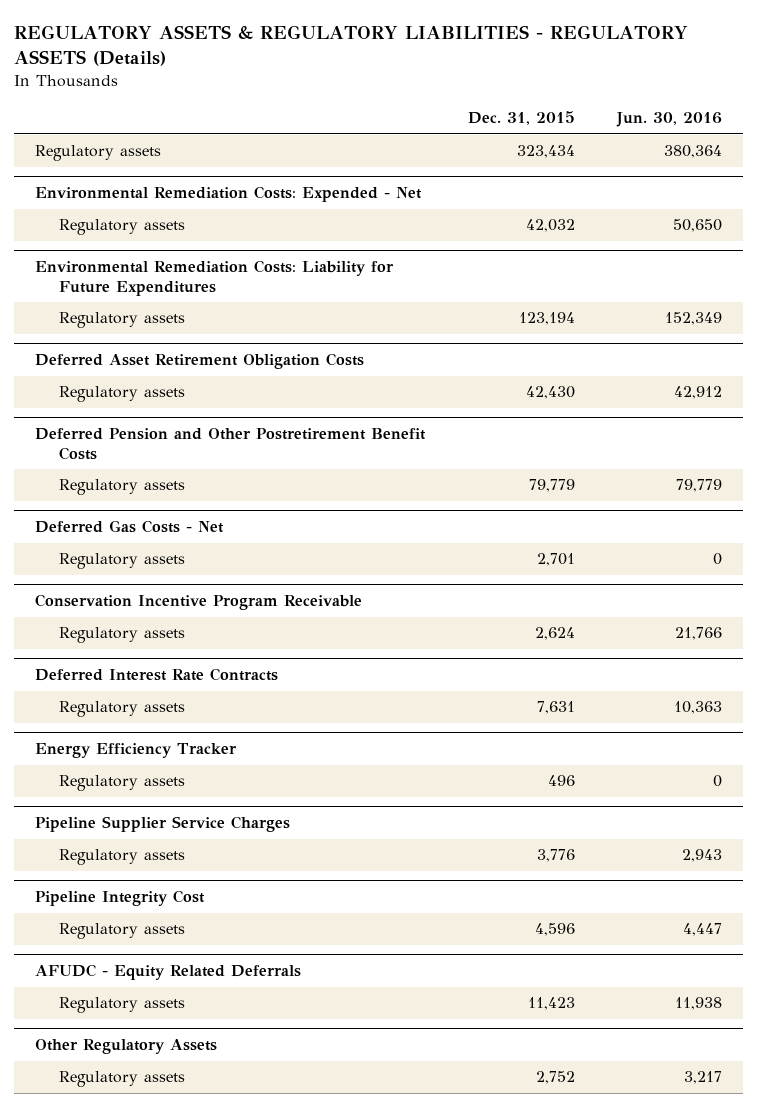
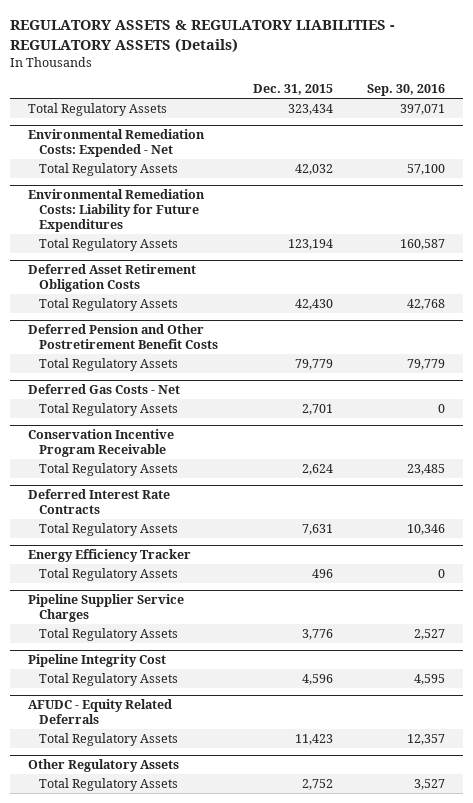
[615,112,722,128] Jun. 30, 2016 -> none
none -> [367,84,446,97] Sep. 30, 2016
[35,145,162,162] Regulatory assets -> [27,102,167,116] Total Regulatory Assets
[59,219,186,236] Regulatory assets -> [38,162,178,176] Total Regulatory Assets
[59,312,186,329] Regulatory assets -> [38,237,178,251] Total Regulatory Assets
[59,386,186,403] Regulatory assets -> [38,297,178,311] Total Regulatory Assets
[59,479,186,496] Regulatory assets -> [38,357,178,371] Total Regulatory Assets
[59,553,186,570] Regulatory assets -> [38,402,178,416] Total Regulatory Assets
[59,627,186,644] Regulatory assets -> [38,462,178,476] Total Regulatory Assets
[59,701,186,718] Regulatory assets -> [38,522,178,536] Total Regulatory Assets
[59,775,186,792] Regulatory assets -> [38,567,178,581] Total Regulatory Assets
[59,849,186,866] Regulatory assets -> [38,627,178,641] Total Regulatory Assets
[59,923,186,940] Regulatory assets -> [38,672,178,686] Total Regulatory Assets
[59,997,186,1014] Regulatory assets -> [38,732,178,746] Total Regulatory Assets
[59,1071,186,1088] Regulatory assets -> [38,777,178,791] Total Regulatory Assets

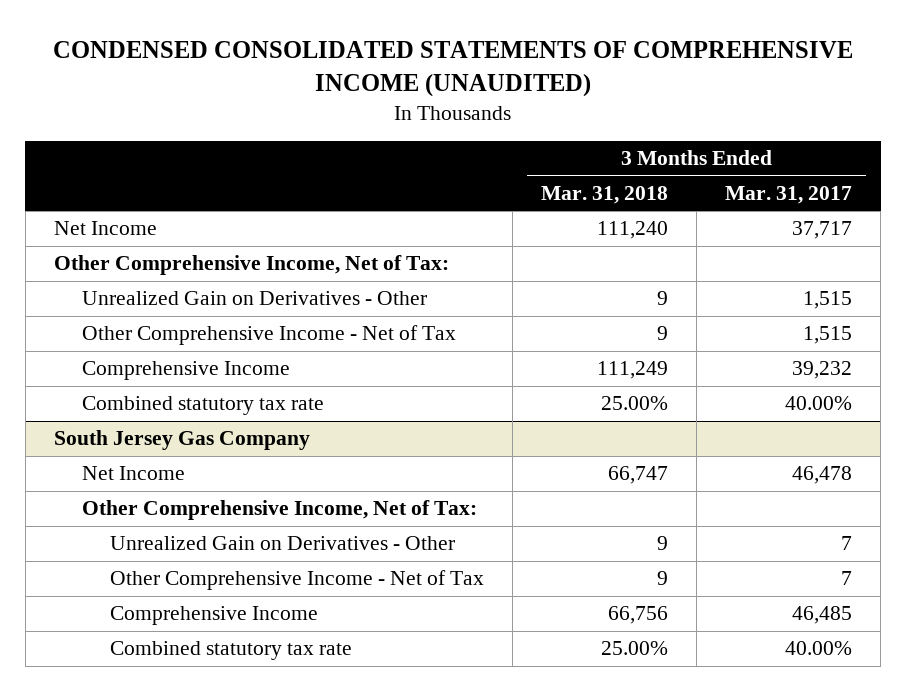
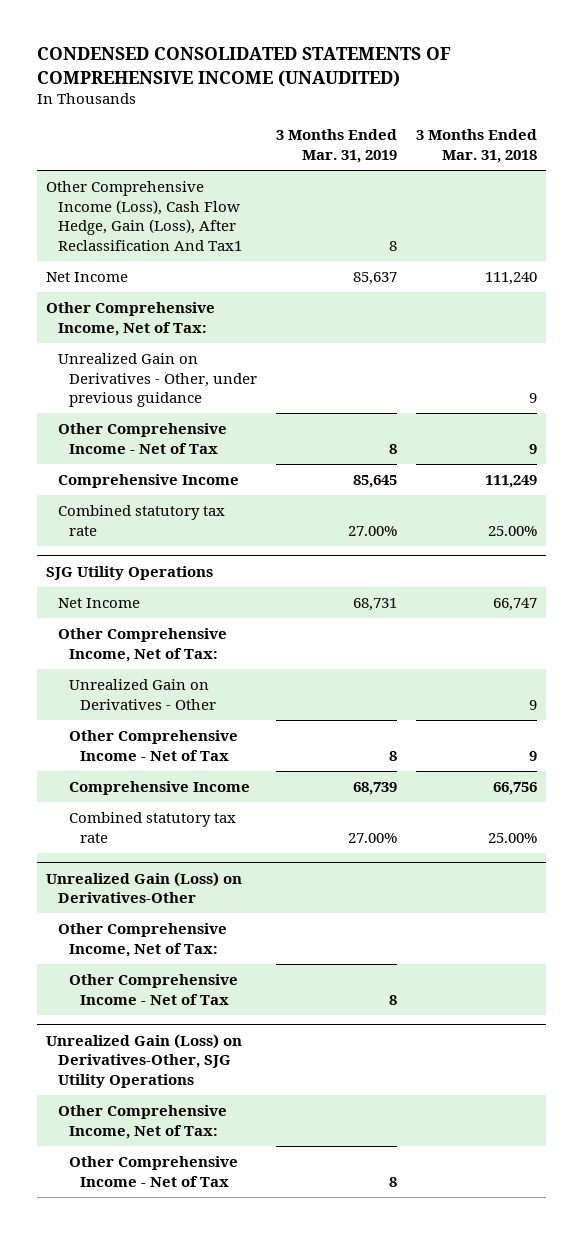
[725,186,853,205] Mar. 31, 2017 -> none
none -> [275,129,397,163] 3 Months Ended Mar. 31, 2019
none -> [46,181,242,251] Other Comprehensive Income (Loss), Cash Flow Hedge, Gain (Loss), After Reclassification And Tax1
[82,291,428,306] Unrealized Gain on Derivatives - Other -> [57,353,257,408] Unrealized Gain on Derivatives - Other, under previous guidance
[53,430,310,451] South Jersey Gas Company -> [46,565,214,580] SJG Utility Operations
none -> [46,871,243,904] Unrealized Gain (Loss) on Derivatives-Other
none -> [57,923,227,957] Other Comprehensive Income, Net of Tax:
none -> [68,974,238,1005] Other Comprehensive Income - Net of Tax
none -> [46,1033,243,1088] Unrealized Gain (Loss) on Derivatives-Other, SJG Utility Operations
none -> [57,1105,227,1139] Other Comprehensive Income, Net of Tax:
none -> [68,1156,238,1187] Other Comprehensive Income - Net of Tax

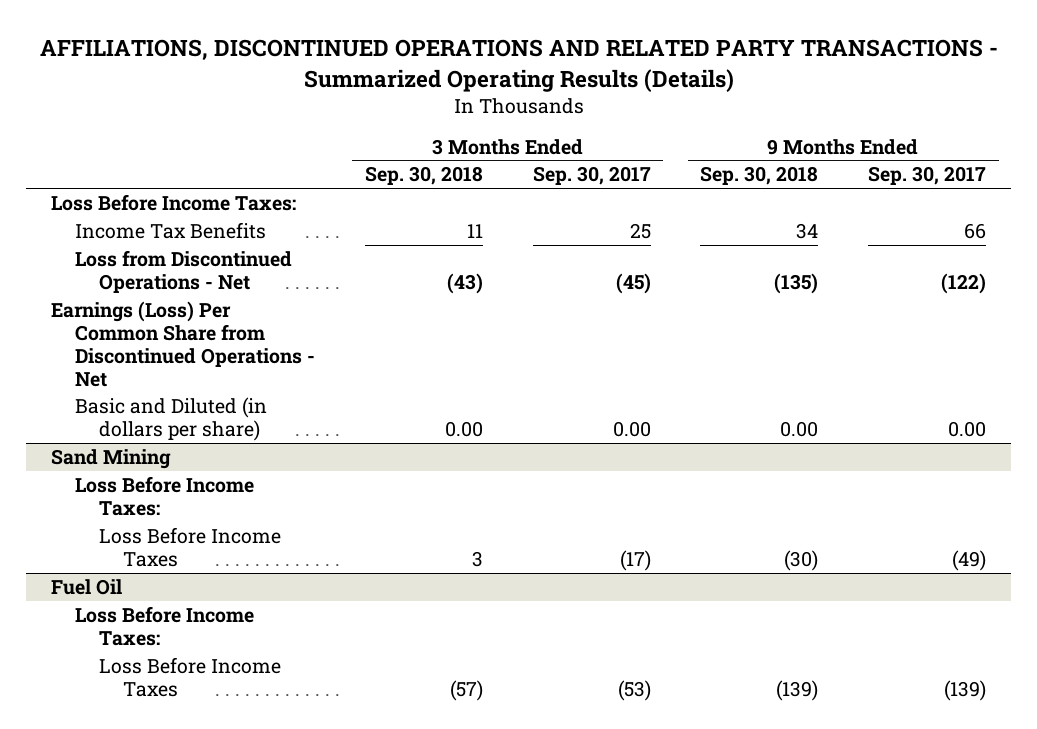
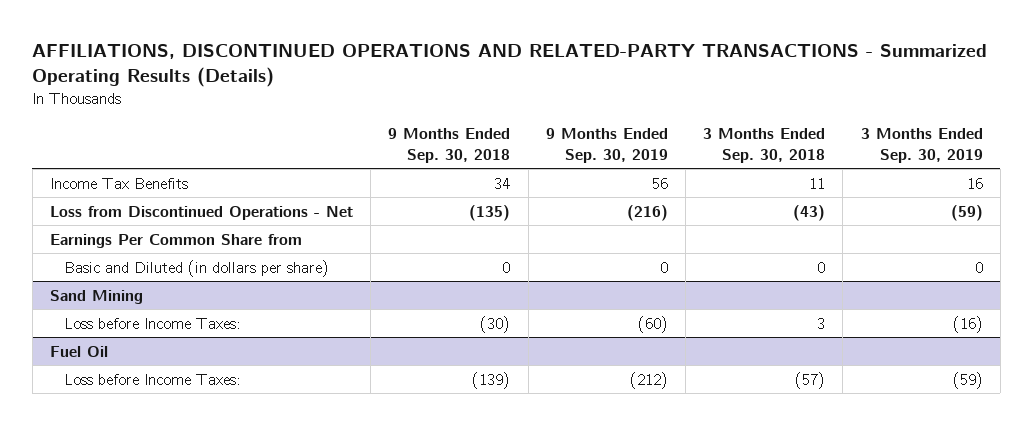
[39,39,998,92] AFFILIATIONS, DISCONTINUED OPERATIONS AND RELATED PARTY TRANSACTIONS - Summarized Operating Results (Details) -> [32,44,988,88] AFFILIATIONS, DISCONTINUED OPERATIONS AND RELATED-PARTY TRANSACTIONS - Summarized Operating Results (Details)
[532,166,651,186] Sep. 30, 2017 -> none
[868,166,987,186] Sep. 30, 2017 -> none
none -> [545,128,668,163] 9 Months Ended Sep. 30, 2019
none -> [860,128,983,163] 3 Months Ended Sep. 30, 2019
[50,193,296,211] Loss Before Income Taxes: -> none
[50,300,315,387] Earnings (Loss) Per Common Share from Discontinued Operations - Net -> [49,233,302,248] Earnings Per Common Share from
[444,420,483,437] 0.00 -> [817,261,826,273] 0
[780,420,819,437] 0.00 -> [502,261,511,273] 0
[74,475,254,516] Loss Before Income Taxes: -> none
[98,526,281,567] Loss Before Income Taxes -> [63,317,241,329] Loss before Income Taxes:
[74,605,254,646] Loss Before Income Taxes: -> none
[98,656,281,697] Loss Before Income Taxes -> [63,373,241,385] Loss before Income Taxes:

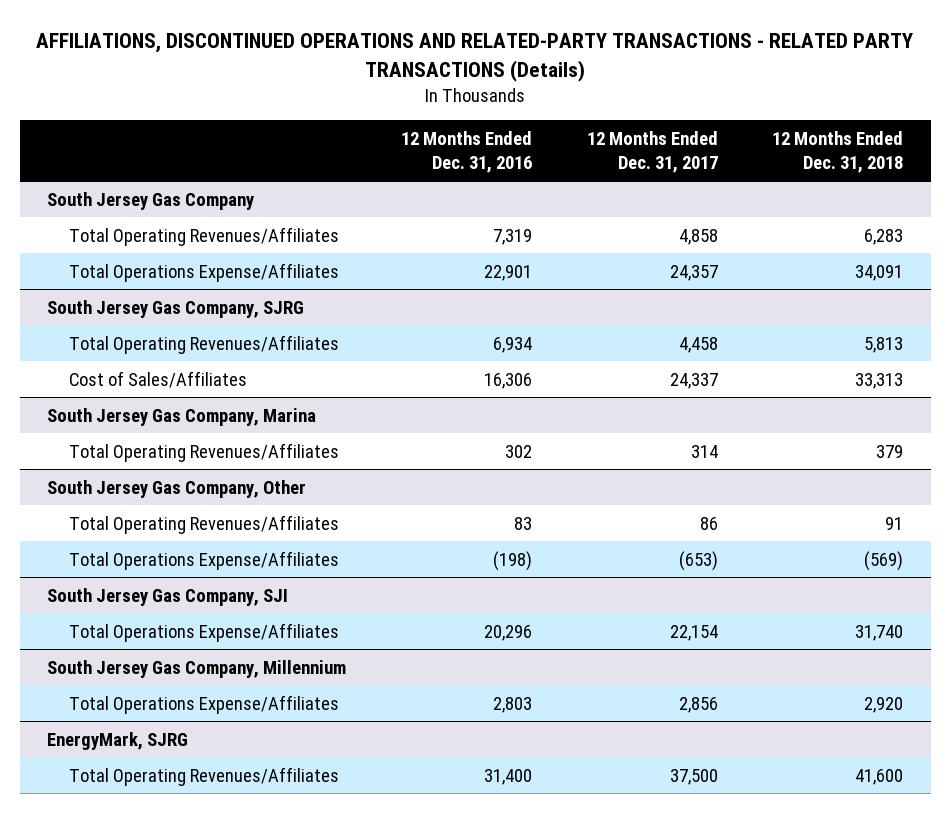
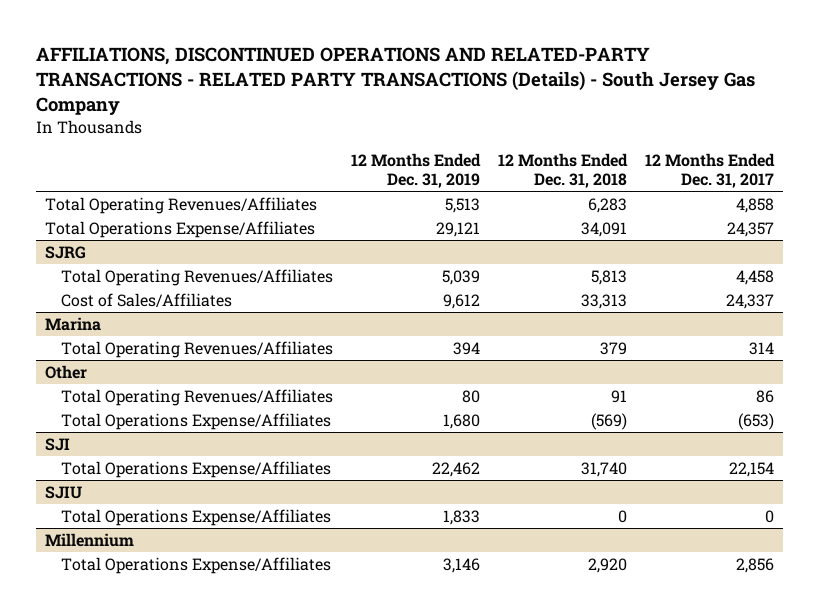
[36,33,914,83] AFFILIATIONS, DISCONTINUED OPERATIONS AND RELATED-PARTY TRANSACTIONS - RELATED PARTY TRANSACTIONS (Details) -> [35,46,755,115] AFFILIATIONS, DISCONTINUED OPERATIONS AND RELATED-PARTY TRANSACTIONS - RELATED PARTY TRANSACTIONS (Details) - South Jersey Gas Company
[400,131,532,173] 12 Months Ended Dec. 31, 2016 -> none
none -> [351,153,482,189] 12 Months Ended Dec. 31, 2019
[47,191,255,210] South Jersey Gas Company -> none
[47,299,305,318] South Jersey Gas Company, SJRG -> none
none -> [44,245,86,259] SJRG
[47,407,317,426] South Jersey Gas Company, Marina -> none
none -> [44,316,101,331] Marina
[47,479,307,498] South Jersey Gas Company, Other -> none
none -> [44,364,87,379] Other
[47,587,289,606] South Jersey Gas Company, SJI -> none
none -> [44,437,70,451] SJI
[47,659,347,678] South Jersey Gas Company, Millennium -> none
none -> [44,485,82,499] SJIU
none -> [61,508,332,526] Total Operations Expense/Affiliates
none -> [44,532,134,547] Millennium
[47,731,189,750] EnergyMark, SJRG -> none
[68,766,339,786] Total Operating Revenues/Affiliates -> none

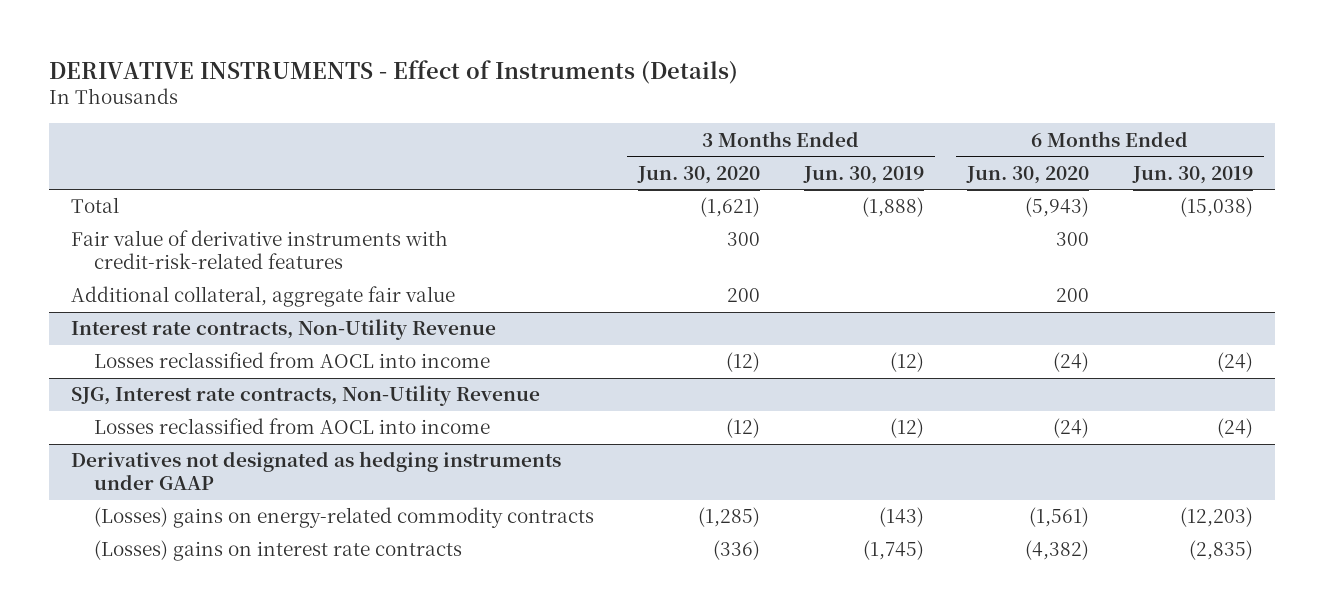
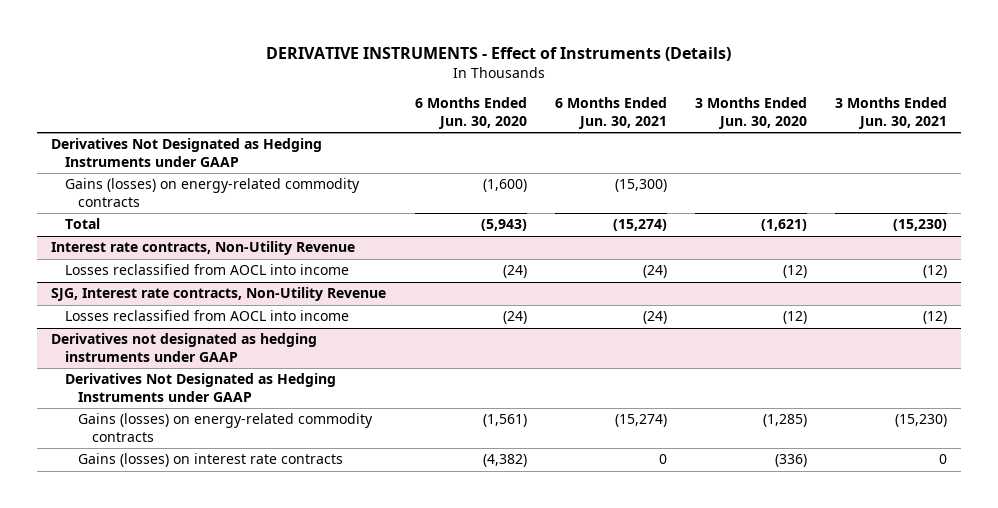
[802,165,924,184] Jun. 30, 2019 -> none
[1131,165,1253,184] Jun. 30, 2019 -> none
none -> [554,97,667,130] 6 Months Ended Jun. 30, 2021
none -> [834,97,947,130] 3 Months Ended Jun. 30, 2021
none -> [51,138,323,167] Derivatives Not Designated as Hedging Instruments under GAAP
none -> [64,178,360,207] Gains (losses) on energy-related commodity contracts
[71,230,449,270] Fair value of derivative instruments with credit-risk-related features -> none
[71,286,456,308] Additional collateral, aggregate fair value -> none
none -> [64,373,336,402] Derivatives Not Designated as Hedging Instruments under GAAP
[94,507,595,529] (Losses) gains on energy-related commodity contracts -> [78,413,374,442] Gains (losses) on energy-related commodity contracts
[94,540,463,562] (Losses) gains on interest rate contracts -> [78,453,344,468] Gains (losses) on interest rate contracts

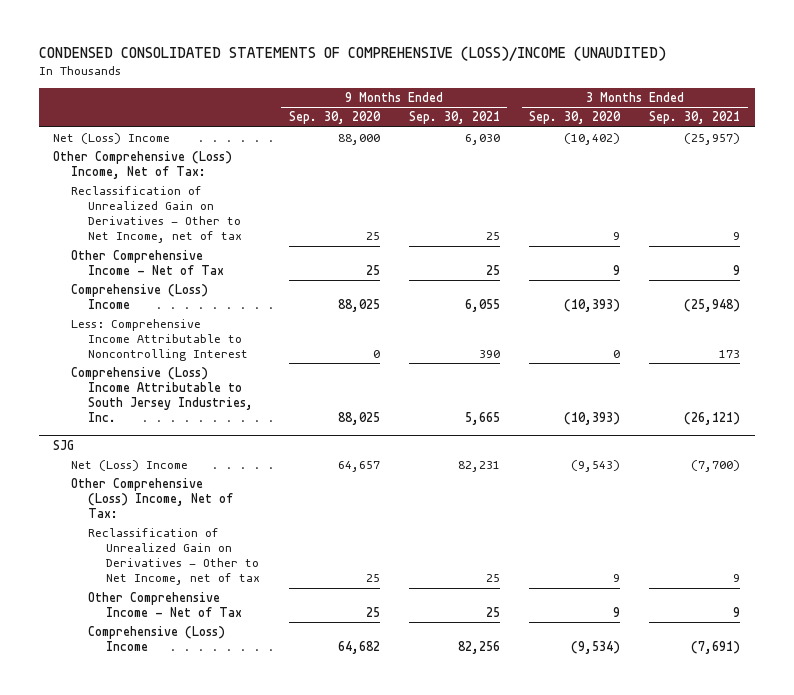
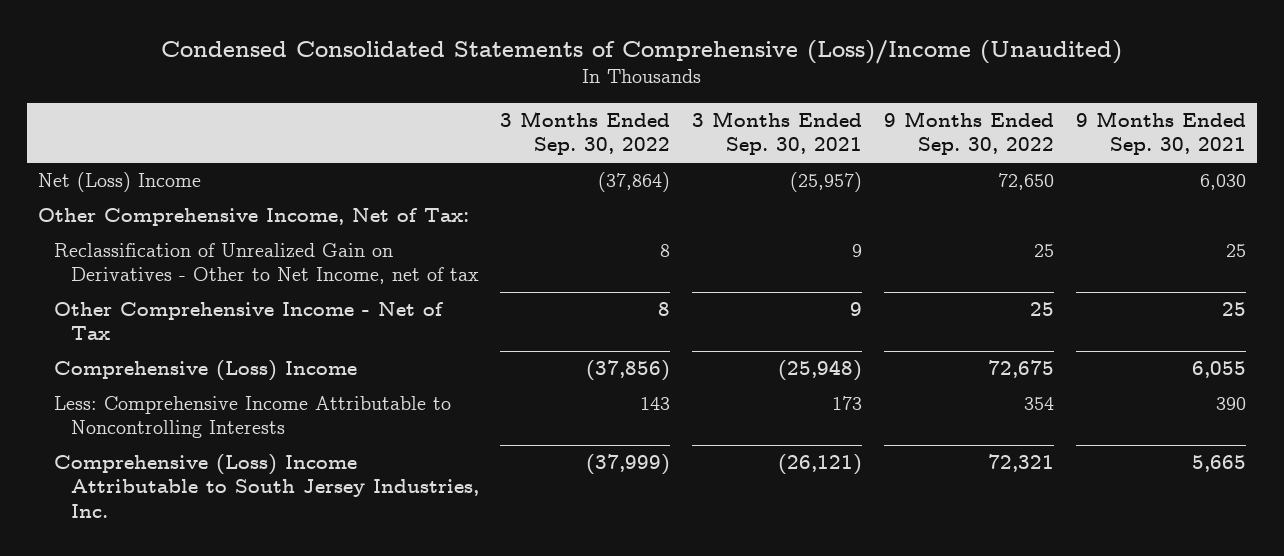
[38,46,666,63] CONDENSED CONSOLIDATED STATEMENTS OF COMPREHENSIVE (LOSS)/INCOME (UNAUDITED) -> [160,40,1122,65] Condensed Consolidated Statements of Comprehensive (Loss)/Income (Unaudited)
[288,111,381,125] Sep. 30, 2020 -> none
[529,111,622,125] Sep. 30, 2020 -> none
none -> [500,111,671,156] 3 Months Ended Sep. 30, 2022
none -> [884,111,1055,156] 9 Months Ended Sep. 30, 2022
[53,150,233,180] Other Comprehensive (Loss) Income, Net of Tax: -> [37,208,469,227] Other Comprehensive Income, Net of Tax:
[70,318,249,362] Less: Comprehensive Income Attributable to Noncontrolling Interest -> [54,396,452,439] Less: Comprehensive Income Attributable to Noncontrolling Interests
[53,439,75,450] SJG -> none
[70,459,188,471] Net (Loss) Income -> none
[70,477,234,519] Other Comprehensive (Loss) Income, Net of Tax: -> none
[88,527,260,586] Reclassification of Unrealized Gain on Derivatives - Other to Net Income, net of tax -> none
[88,591,242,618] Other Comprehensive Income - Net of Tax -> none
[88,625,226,652] Comprehensive (Loss) Income -> none

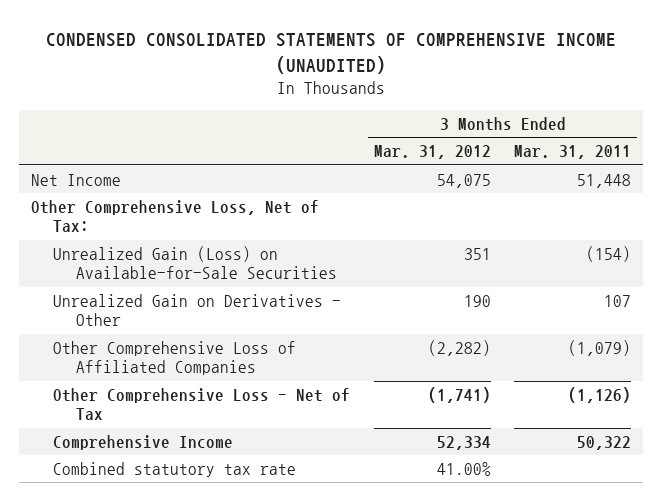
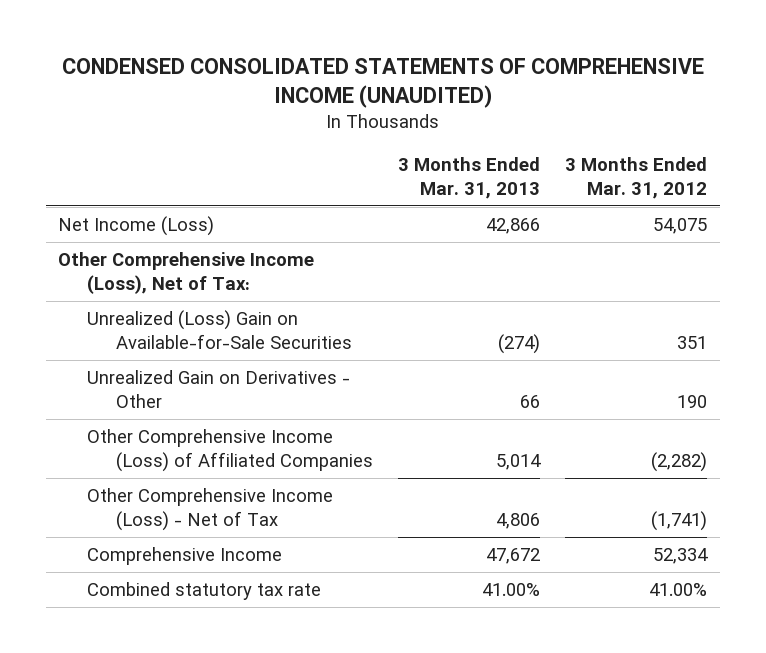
[514,145,632,160] Mar. 31, 2011 -> none
none -> [397,157,540,199] 3 Months Ended Mar. 31, 2013
[30,173,121,186] Net Income -> [58,216,215,237] Net Income (Loss)
[30,199,319,233] Other Comprehensive Loss, Net of Tax: -> [58,252,315,295] Other Comprehensive Income (Loss), Net of Tax:
[53,245,337,280] Unrealized Gain (Loss) on Available-for-Sale Securities -> [86,310,352,350] Unrealized (Loss) Gain on Available-for-Sale Securities
[53,340,297,376] Other Comprehensive Loss of Affiliated Companies -> [86,429,373,473] Other Comprehensive Income (Loss) of Affiliated Companies
[53,387,351,421] Other Comprehensive Loss - Net of Tax -> [86,488,333,532] Other Comprehensive Income (Loss) - Net of Tax

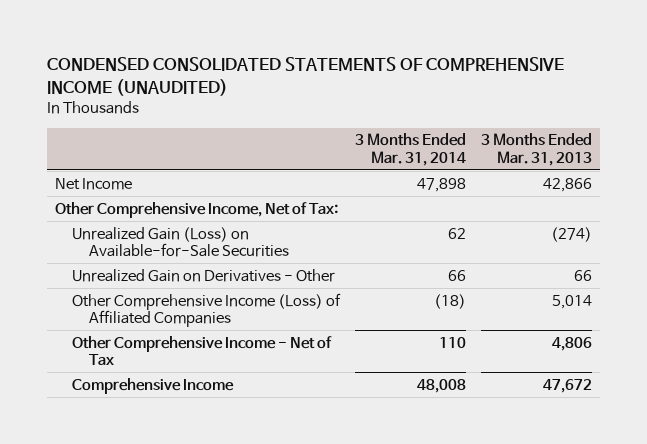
[565,157,708,199] 3 Months Ended Mar. 31, 2012 -> none
none -> [354,133,466,166] 3 Months Ended Mar. 31, 2014
[58,216,215,237] Net Income (Loss) -> [54,177,132,190] Net Income
[58,252,315,295] Other Comprehensive Income (Loss), Net of Tax: -> [54,201,338,218] Other Comprehensive Income, Net of Tax:
[86,310,352,350] Unrealized (Loss) Gain on Available-for-Sale Securities -> [71,226,289,258] Unrealized Gain (Loss) on Available-for-Sale Securities
[86,488,333,532] Other Comprehensive Income (Loss) - Net of Tax -> [71,335,332,366] Other Comprehensive Income - Net of Tax
[86,582,321,601] Combined statutory tax rate -> none

